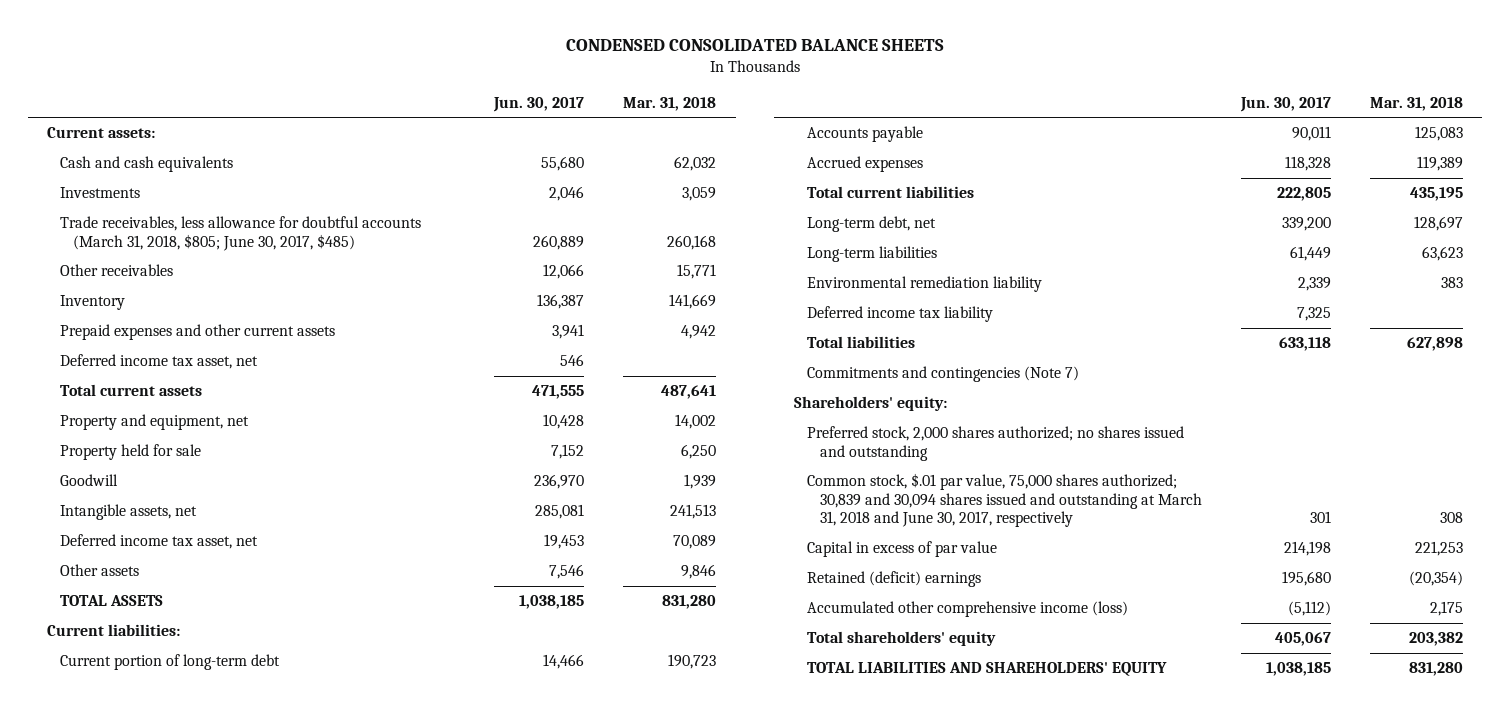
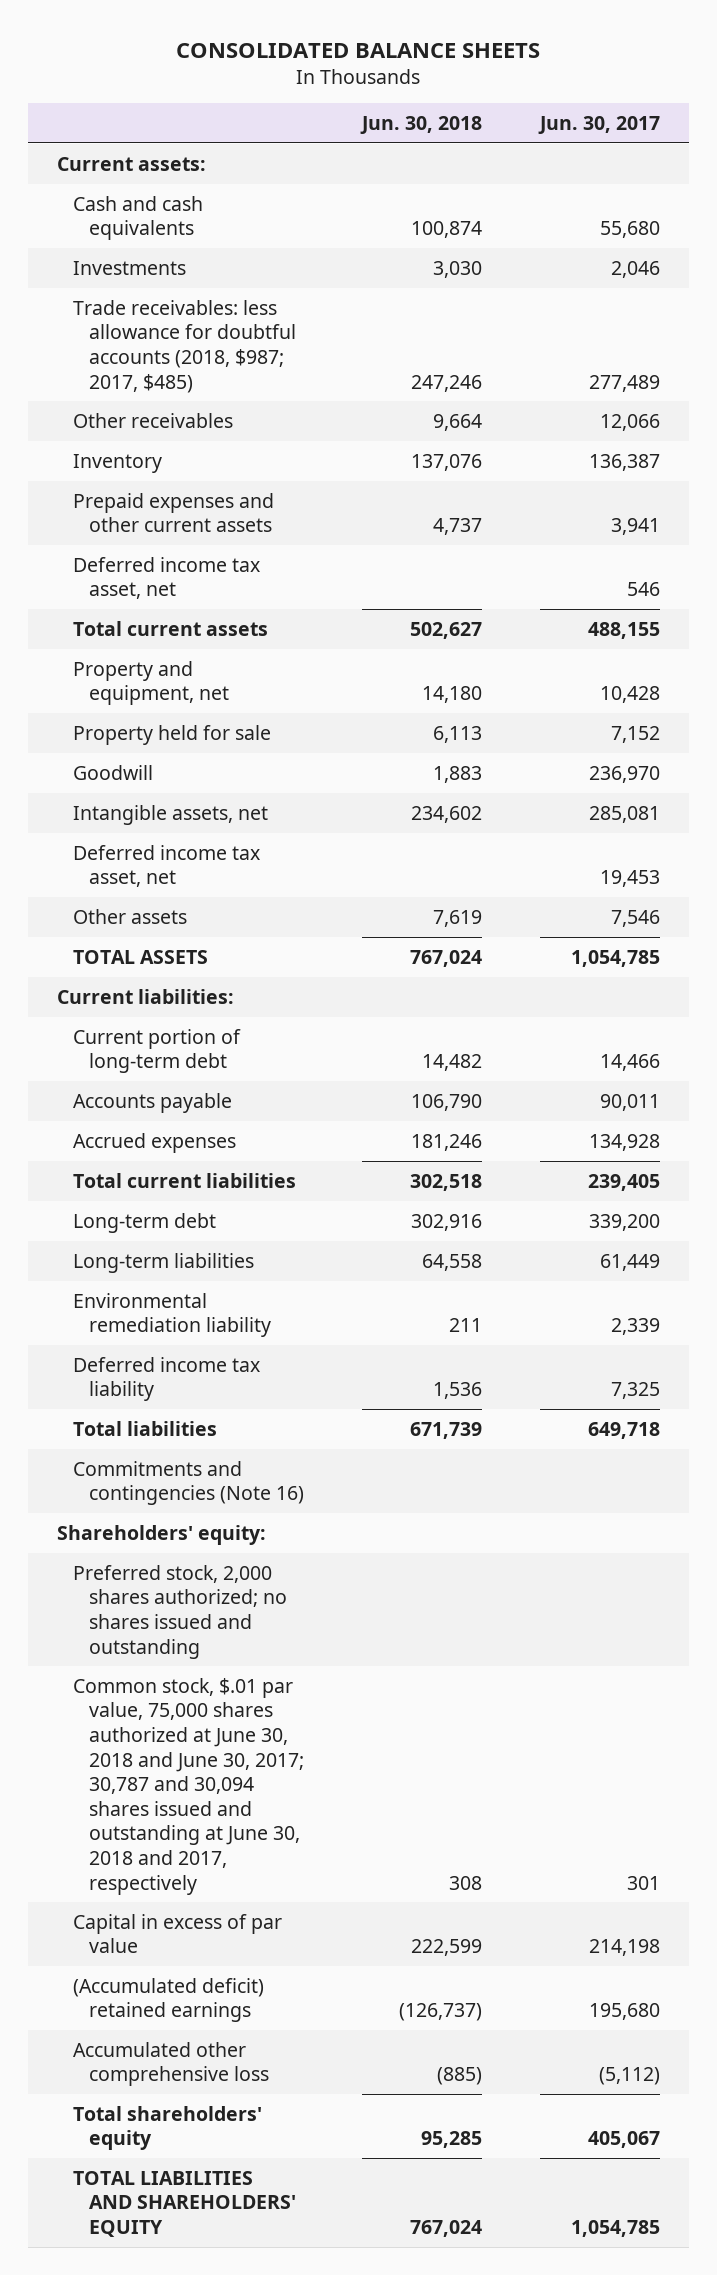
[565,39,944,52] CONDENSED CONSOLIDATED BALANCE SHEETS -> [176,43,541,59] CONSOLIDATED BALANCE SHEETS
[623,96,717,111] Mar. 31, 2018 -> none
none -> [360,116,483,135] Jun. 30, 2018
[60,216,422,251] Trade receivables, less allowance for doubtful accounts (March 31, 2018, $805; June 30, 2017, $485) -> [73,299,297,393] Trade receivables: less allowance for doubtful accounts (2018, $987; 2017, $485)
[533,234,585,250] 260,889 -> [588,374,660,392] 277,489
[532,385,585,400] 471,555 -> [587,621,660,639] 488,155
[519,595,585,610] 1,038,185 -> [570,949,660,967] 1,054,785
[1284,156,1331,172] 118,328 -> [588,1133,660,1151] 134,928
[1276,187,1331,202] 222,805 -> [587,1173,660,1191] 239,405
[806,216,936,233] Long-term debt, net -> [73,1212,217,1233] Long-term debt
[1278,337,1331,352] 633,118 -> [587,1421,660,1439] 649,718
[806,366,1079,383] Commitments and contingencies (Note 7) -> [73,1460,305,1506] Commitments and contingencies (Note 16)
[806,473,1202,528] Common stock, $.01 par value, 75,000 shares authorized; 30,839 and 30,094 shares issued and outstanding at March 31, 2018 and June 30, 2017, respectively -> [73,1677,305,1895] Common stock, $.01 par value, 75,000 shares authorized at June 30, 2018 and June 30, 2017; 30,787 and 30,094 shares issued and outstanding at June 30, 2018 and 2017, respectively
[806,571,981,588] Retained (deficit) earnings -> [73,1977,265,2023] (Accumulated deficit) retained earnings
[806,601,1128,618] Accumulated other comprehensive income (loss) -> [73,2041,270,2087] Accumulated other comprehensive loss
[1265,662,1331,677] 1,038,185 -> [570,2219,660,2237] 1,054,785

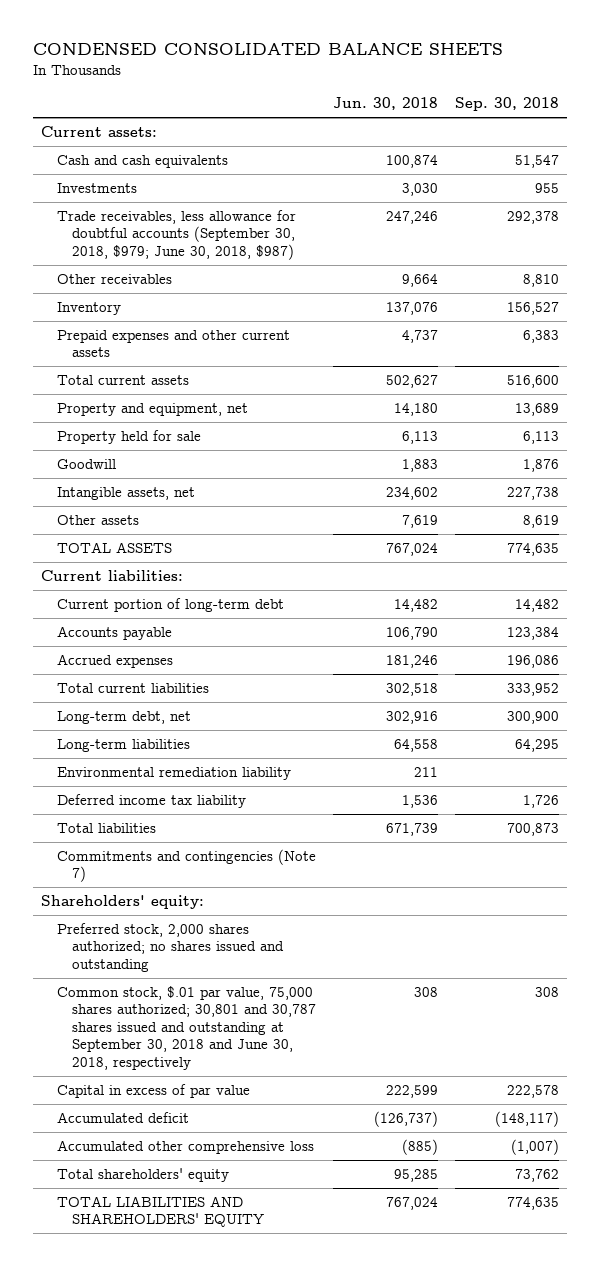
[176,43,541,59] CONSOLIDATED BALANCE SHEETS -> [32,43,503,56] CONDENSED CONSOLIDATED BALANCE SHEETS
[537,116,660,135] Jun. 30, 2017 -> none
none -> [454,97,559,112] Sep. 30, 2018
[73,299,297,393] Trade receivables: less allowance for doubtful accounts (2018, $987; 2017, $485) -> [56,209,296,260] Trade receivables, less allowance for doubtful accounts (September 30, 2018, $979; June 30, 2018, $987)
[73,556,261,600] Deferred income tax asset, net -> none
[73,844,261,888] Deferred income tax asset, net -> none
[73,1212,217,1233] Long-term debt -> [56,710,191,724] Long-term debt, net
[73,1460,305,1506] Commitments and contingencies (Note 16) -> [56,848,316,883] Commitments and contingencies (Note 7)
[73,1677,305,1895] Common stock, $.01 par value, 75,000 shares authorized at June 30, 2018 and June 30, 2017; 30,787 and 30,094 shares issued and outstanding at June 30, 2018 and 2017, respectively -> [56,985,317,1070] Common stock, $.01 par value, 75,000 shares authorized; 30,801 and 30,787 shares issued and outstanding at September 30, 2018 and June 30, 2018, respectively
[73,1977,265,2023] (Accumulated deficit) retained earnings -> [56,1111,189,1123] Accumulated deficit

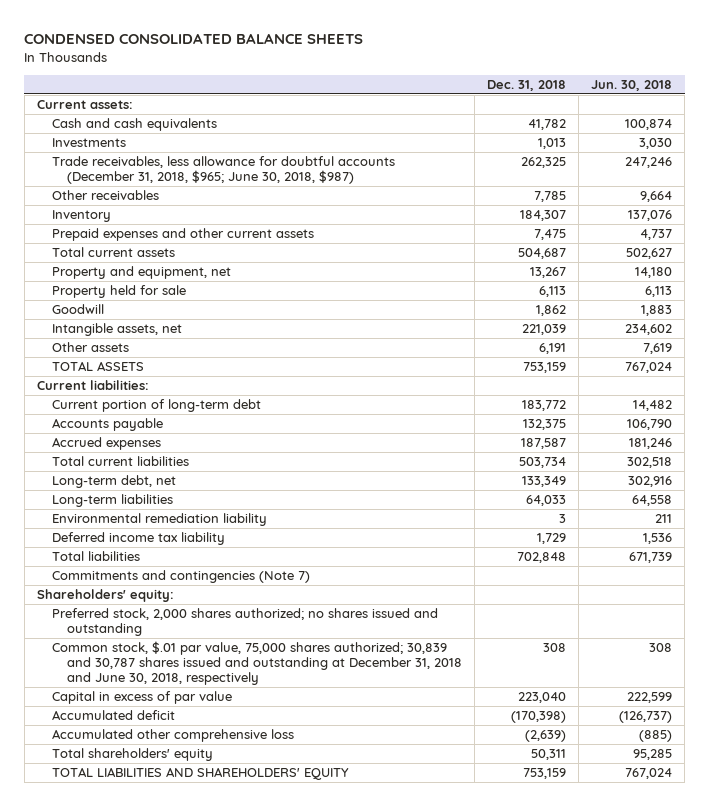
[454,97,559,112] Sep. 30, 2018 -> none
none -> [487,79,567,91] Dec. 31, 2018
[56,209,296,260] Trade receivables, less allowance for doubtful accounts (September 30, 2018, $979; June 30, 2018, $987) -> [51,156,395,185] Trade receivables, less allowance for doubtful accounts (December 31, 2018, $965; June 30, 2018, $987)
[56,985,317,1070] Common stock, $.01 par value, 75,000 shares authorized; 30,801 and 30,787 shares issued and outstanding at September 30, 2018 and June 30, 2018, respectively -> [51,641,463,686] Common stock, $.01 par value, 75,000 shares authorized; 30,839 and 30,787 shares issued and outstanding at December 31, 2018 and June 30, 2018, respectively

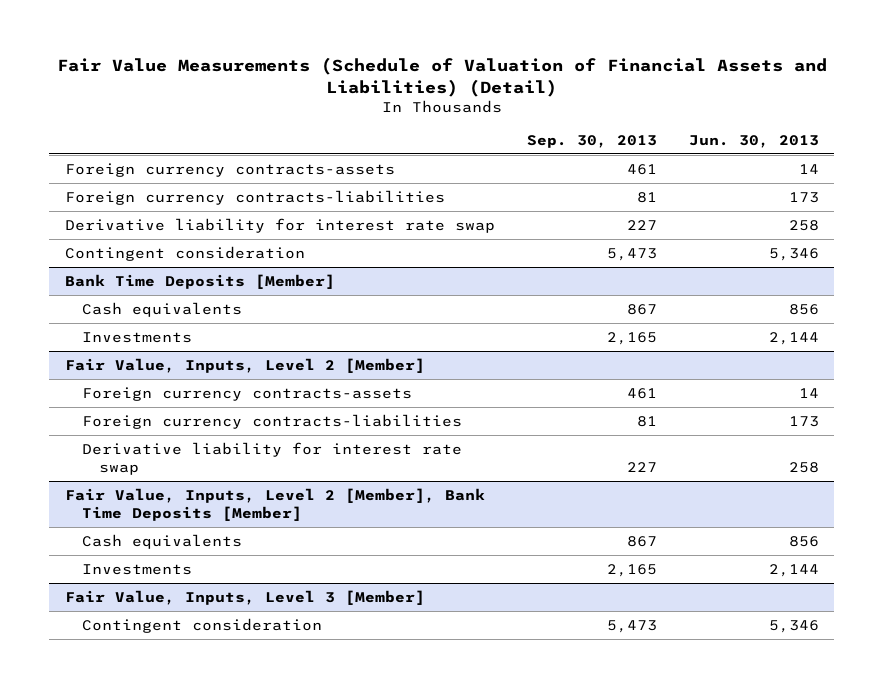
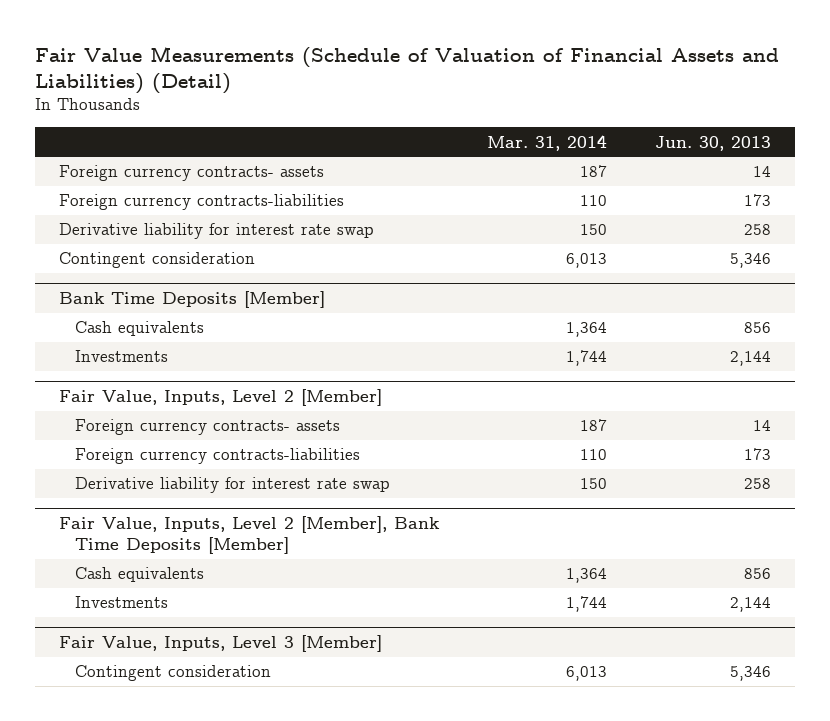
[526,134,657,148] Sep. 30, 2013 -> none
none -> [487,134,608,151] Mar. 31, 2014
[65,162,396,177] Foreign currency contracts-assets -> [59,165,325,182] Foreign currency contracts- assets
[81,386,412,401] Foreign currency contracts-assets -> [75,419,341,436] Foreign currency contracts- assets

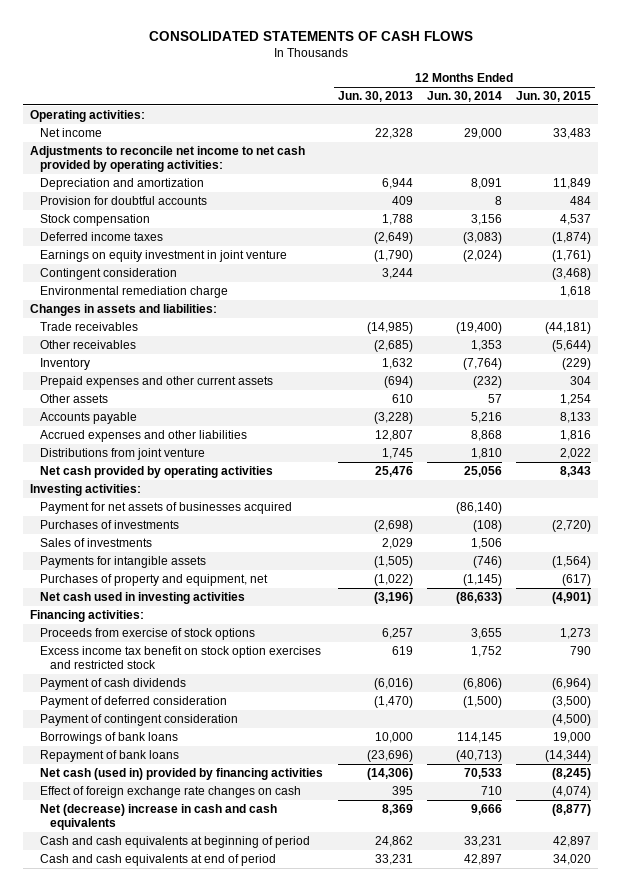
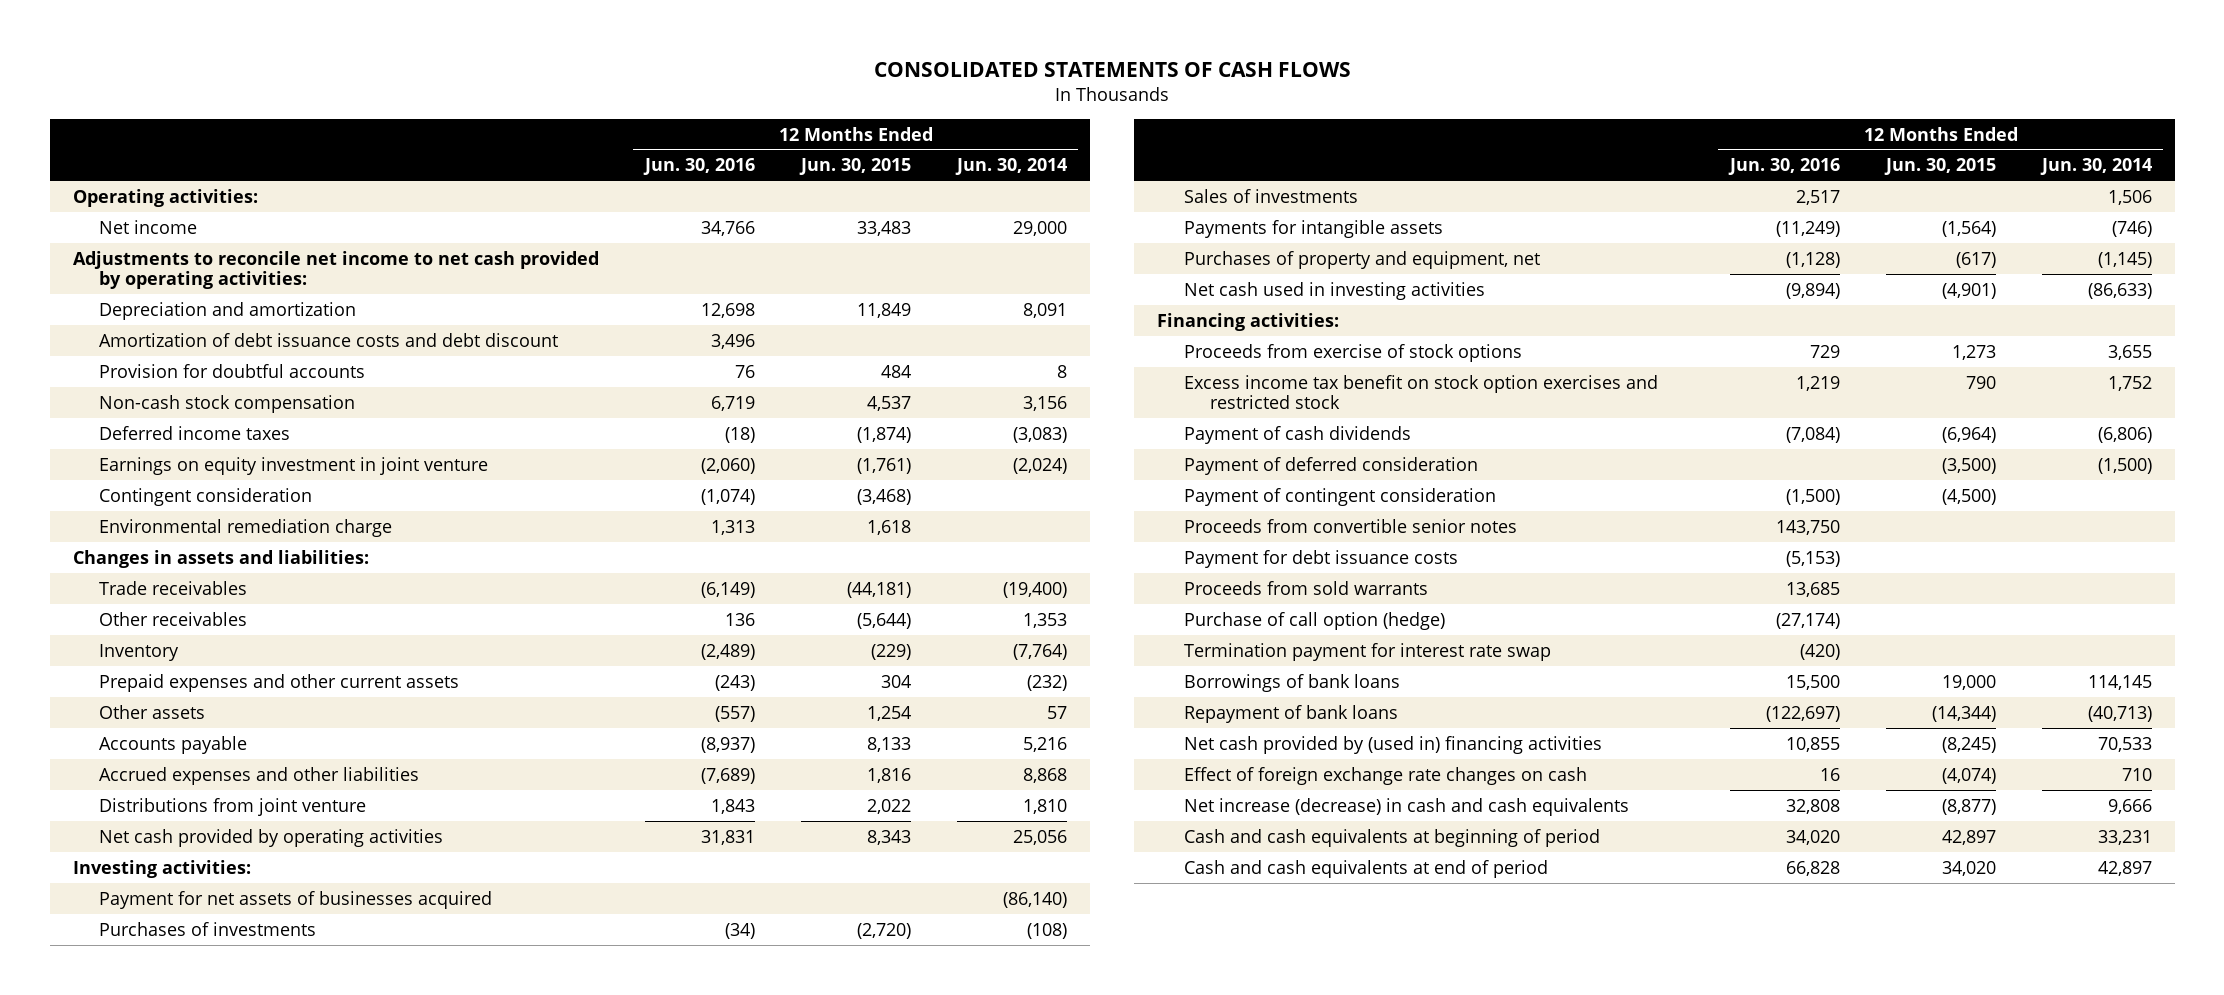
[337,91,413,103] Jun. 30, 2013 -> none
none -> [642,158,755,176] Jun. 30, 2016
none -> [98,332,558,347] Amortization of debt issuance costs and debt discount
[40,214,151,227] Stock compensation -> [98,394,355,413] Non-cash stock compensation
none -> [1183,518,1517,533] Proceeds from convertible senior notes
none -> [1183,549,1458,568] Payment for debt issuance costs
none -> [1183,580,1428,595] Proceeds from sold warrants
none -> [1183,611,1445,630] Purchase of call option (hedge)
none -> [1183,642,1551,661] Termination payment for interest rate swap
[40,768,324,781] Net cash (used in) provided by financing activities -> [1183,735,1602,754] Net cash provided by (used in) financing activities
[40,804,278,831] Net (decrease) increase in cash and cash equivalents -> [1183,797,1629,816] Net increase (decrease) in cash and cash equivalents

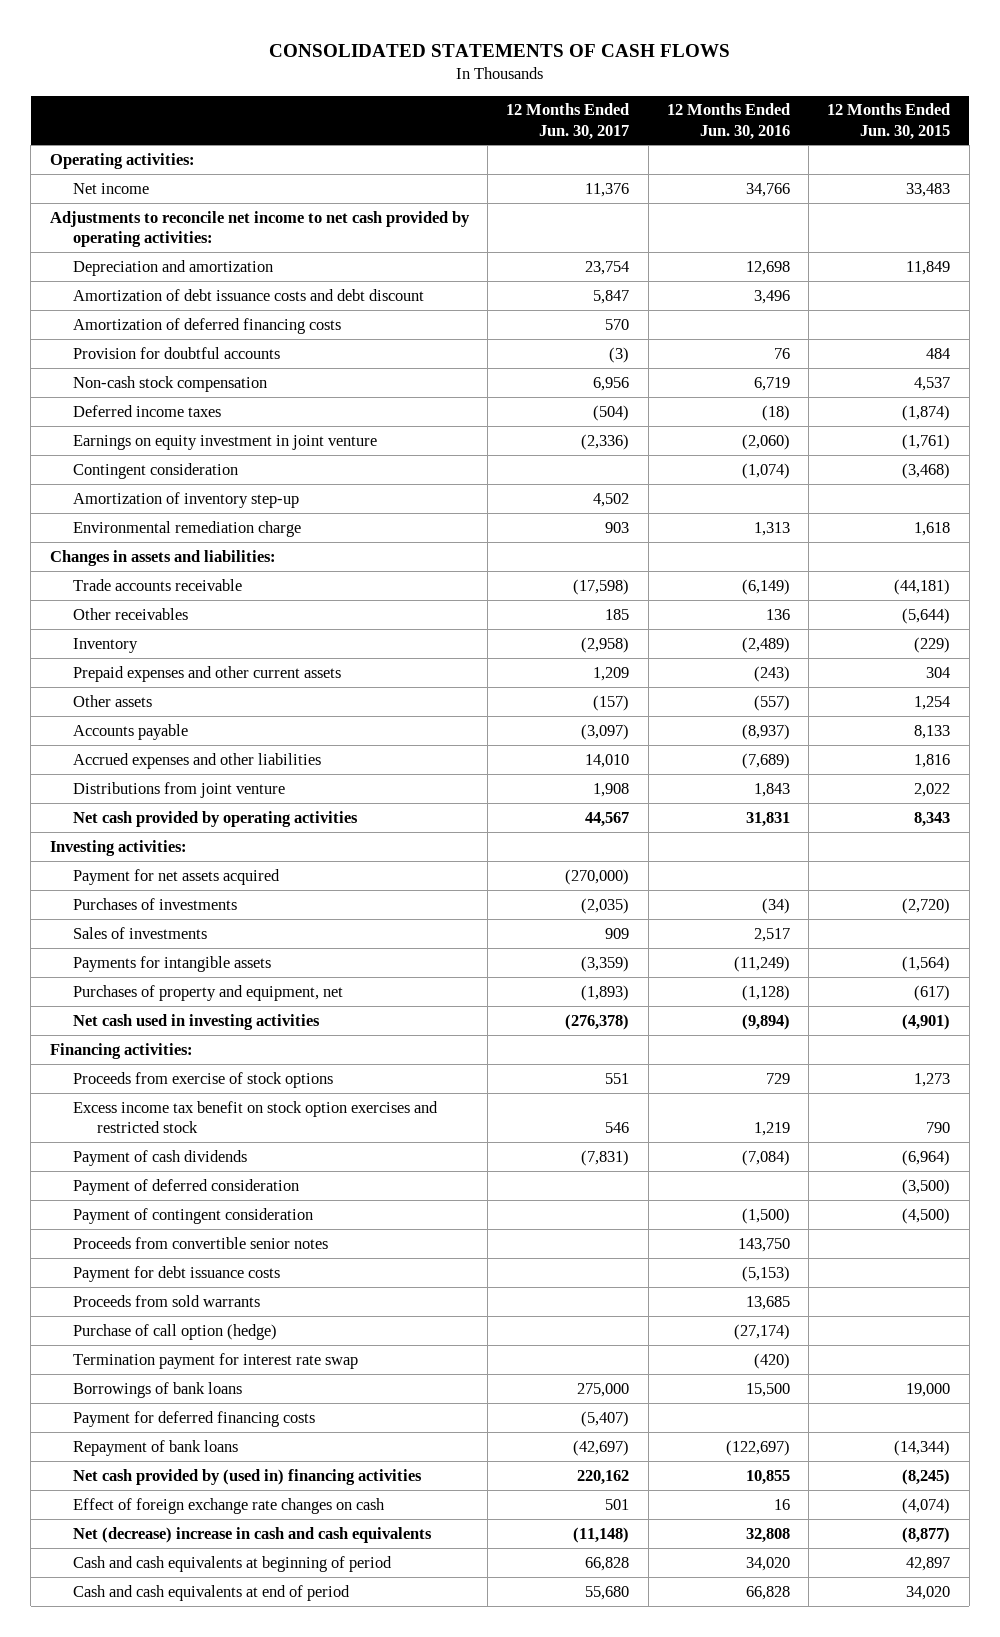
[954,158,1067,176] Jun. 30, 2014 -> none
none -> [506,103,630,140] 12 Months Ended Jun. 30, 2017
none -> [73,317,342,334] Amortization of deferred financing costs
none -> [73,491,300,508] Amortization of inventory step-up
[98,580,247,595] Trade receivables -> [73,578,243,591] Trade accounts receivable
[98,890,492,909] Payment for net assets of businesses acquired -> [73,868,281,885] Payment for net assets acquired
none -> [73,1410,316,1427] Payment for deferred financing costs
[1183,797,1629,816] Net increase (decrease) in cash and cash equivalents -> [73,1526,433,1543] Net (decrease) increase in cash and cash equivalents

